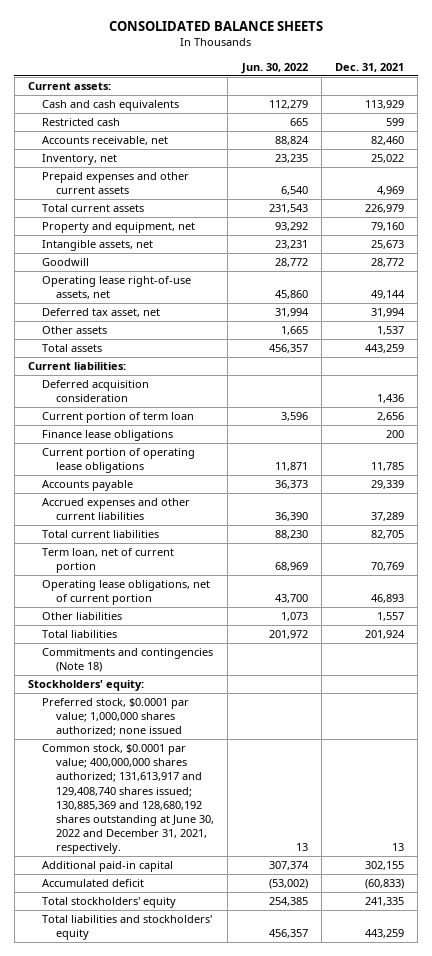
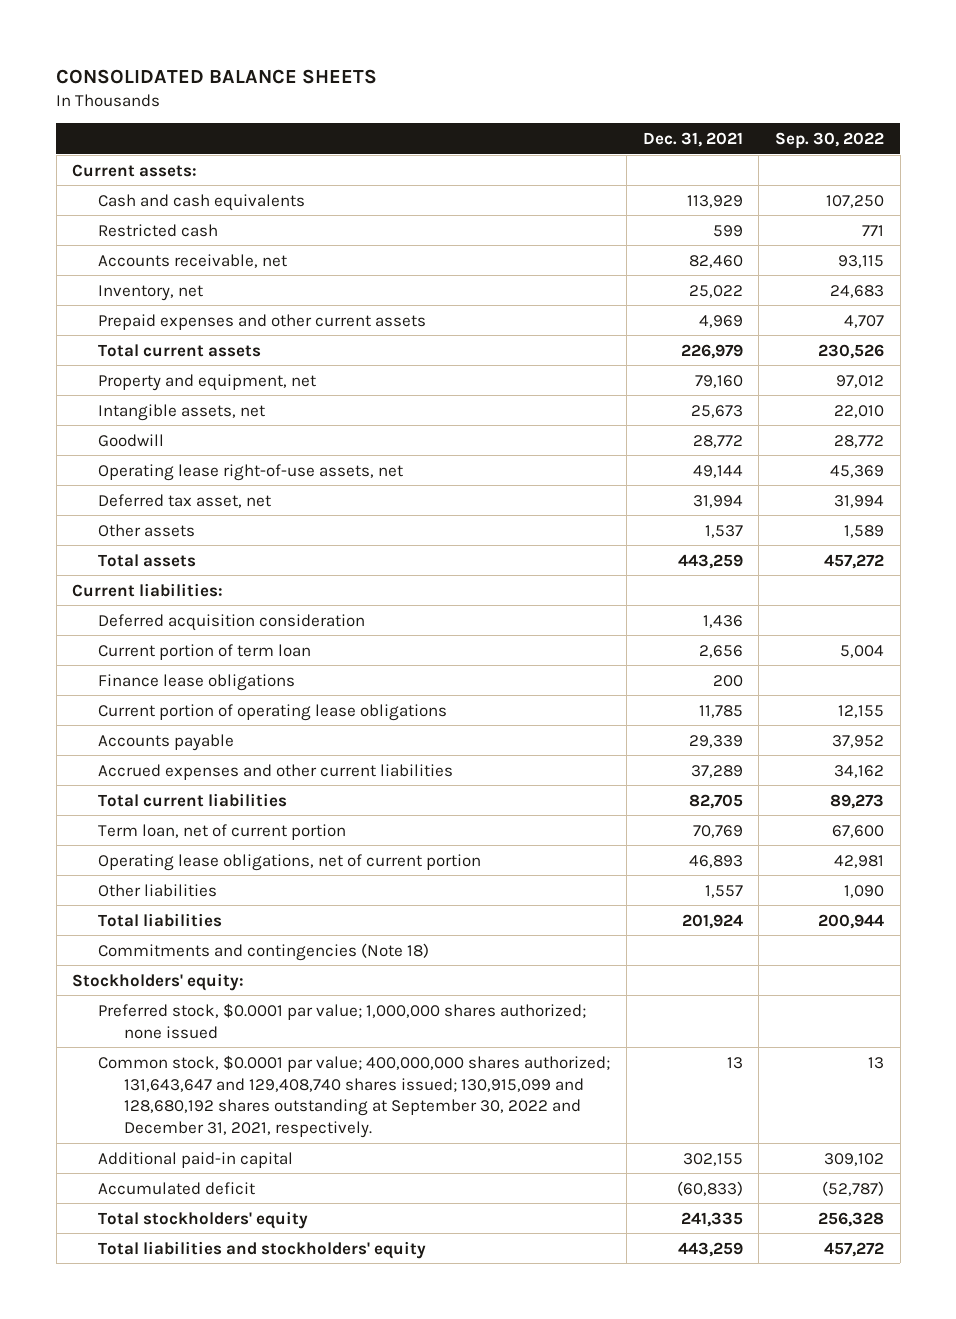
[240,62,308,74] Jun. 30, 2022 -> none
none -> [774,131,884,149] Sep. 30, 2022
[41,744,215,855] Common stock, $0.0001 par value; 400,000,000 shares authorized; 131,613,917 and 129,408,740 shares issued; 130,885,369 and 128,680,192 shares outstanding at June 30, 2022 and December 31, 2021, respectively. -> [98,1054,611,1139] Common stock, $0.0001 par value; 400,000,000 shares authorized; 131,643,647 and 129,408,740 shares issued; 130,915,099 and 128,680,192 shares outstanding at September 30, 2022 and December 31, 2021, respectively.

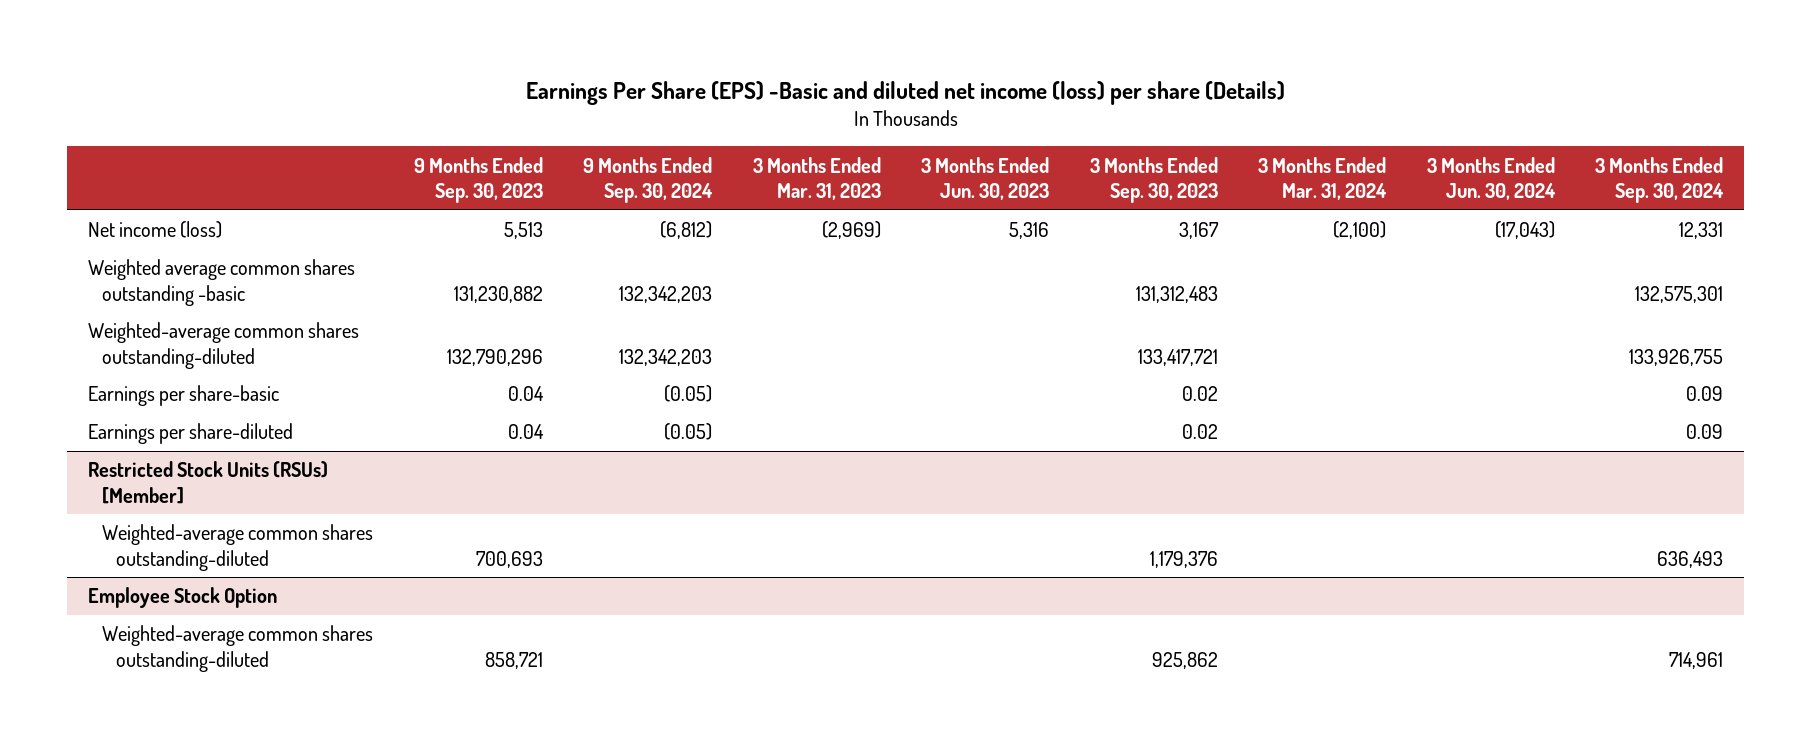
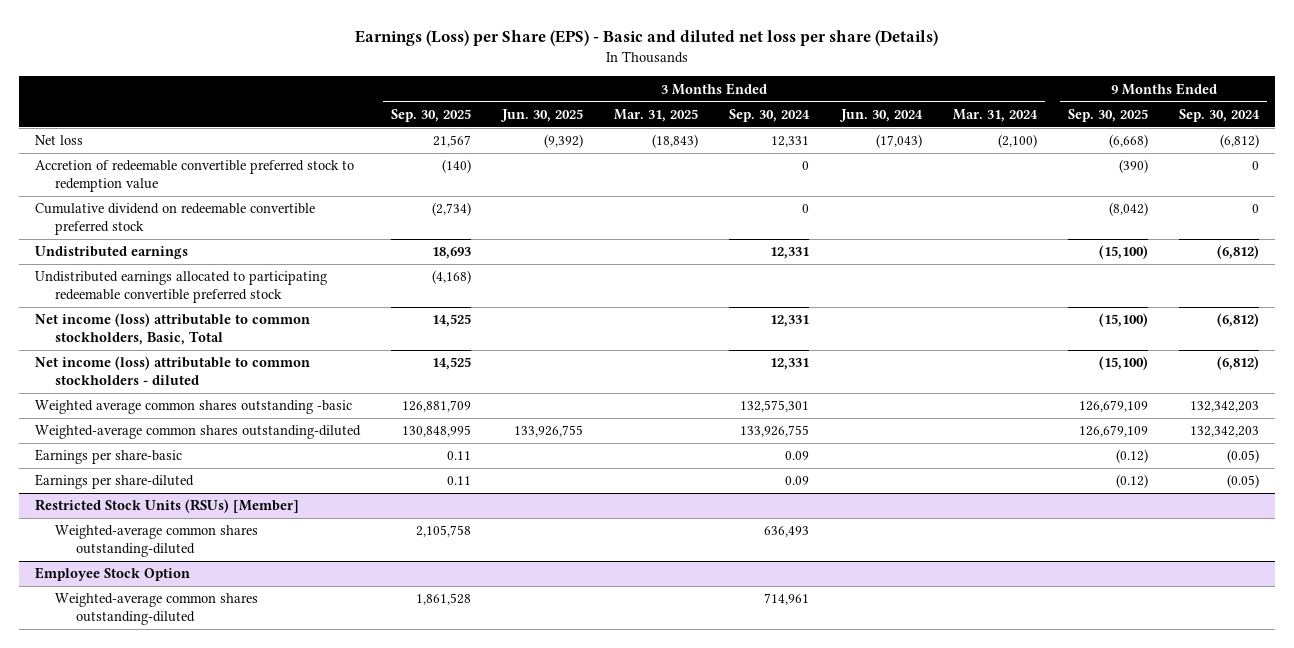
[525,80,1285,105] Earnings Per Share (EPS) -Basic and diluted net income (loss) per share (Details) -> [354,29,938,46] Earnings (Loss) per Share (EPS) - Basic and diluted net loss per share (Details)
[413,156,543,204] 9 Months Ended Sep. 30, 2023 -> none
[752,156,881,201] 3 Months Ended Mar. 31, 2023 -> none
[921,156,1050,201] 3 Months Ended Jun. 30, 2023 -> none
[1089,156,1218,204] 3 Months Ended Sep. 30, 2023 -> none
none -> [390,109,471,123] Sep. 30, 2025
none -> [499,109,583,123] Jun. 30, 2025
none -> [614,109,699,123] Mar. 31, 2025
none -> [1068,109,1149,123] Sep. 30, 2025
[87,221,222,239] Net income (loss) -> [34,135,83,146] Net loss
none -> [34,160,354,192] Accretion of redeemable convertible preferred stock to redemption value
none -> [34,203,315,235] Cumulative dividend on redeemable convertible preferred stock
none -> [34,246,188,260] Undistributed earnings
none -> [34,271,327,303] Undistributed earnings allocated to participating redeemable convertible preferred stock
none -> [34,313,310,345] Net income (loss) attributable to common stockholders, Basic, Total
none -> [34,356,310,385] Net income (loss) attributable to common stockholders - diluted

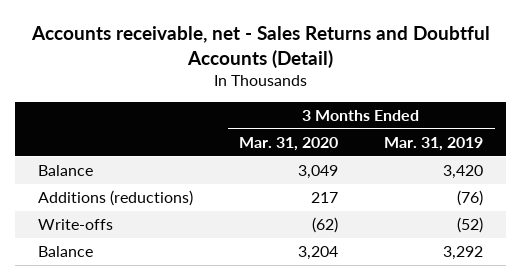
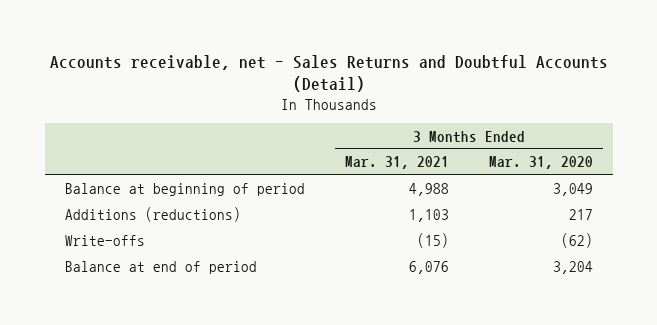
[384,137,484,152] Mar. 31, 2019 -> none
none -> [344,156,449,170] Mar. 31, 2021
[38,165,94,177] Balance -> [64,183,305,197] Balance at beginning of period
[38,246,94,258] Balance -> [64,261,257,275] Balance at end of period

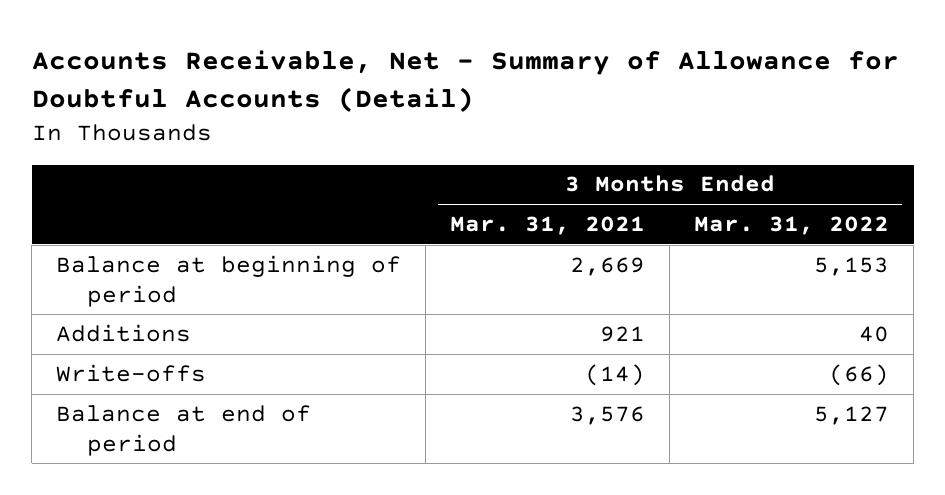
[49,54,608,93] Accounts receivable, net - Sales Returns and Doubtful Accounts (Detail) -> [31,50,899,113] Accounts Receivable, Net - Summary of Allowance for Doubtful Accounts (Detail)
[488,156,593,170] Mar. 31, 2020 -> none
none -> [694,215,890,235] Mar. 31, 2022
[408,183,449,197] 4,988 -> [570,256,646,276] 2,669
[64,207,241,223] Additions (reductions) -> [56,323,192,342] Additions
[408,209,449,223] 1,103 -> [600,325,646,342] 921
[416,233,449,249] (15) -> [585,363,646,386] (14)
[408,261,449,275] 6,076 -> [570,405,646,425] 3,576

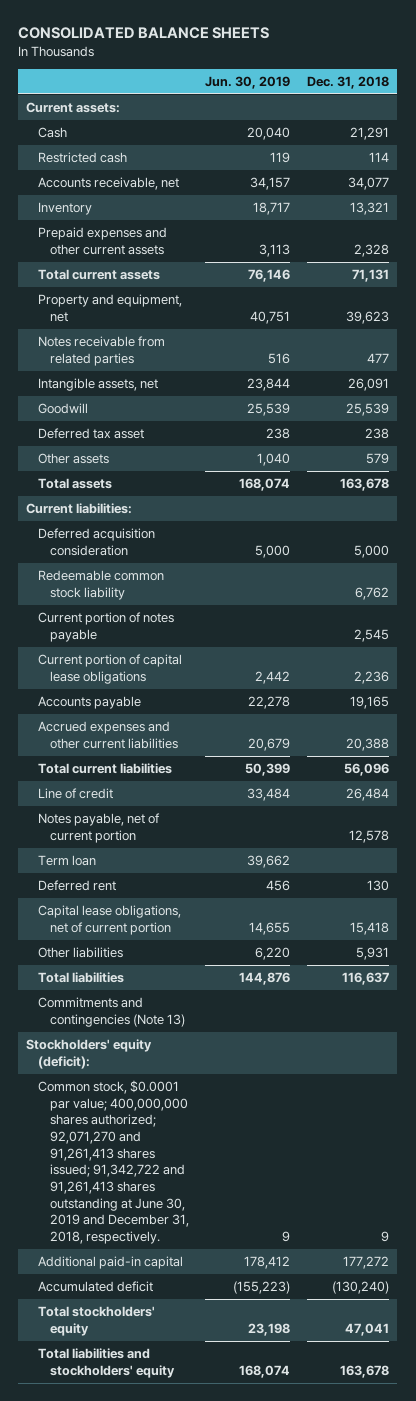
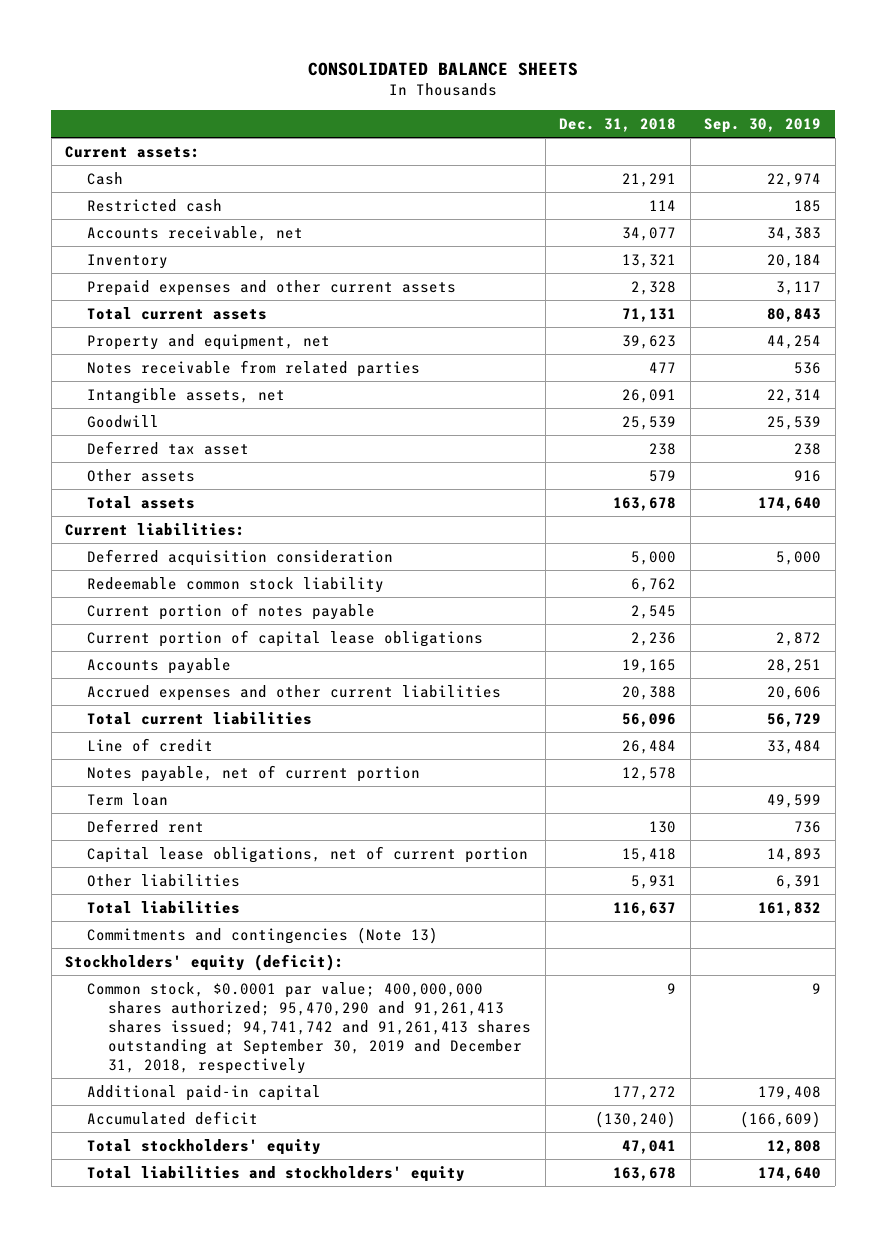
[205,75,291,89] Jun. 30, 2019 -> none
none -> [704,118,822,134] Sep. 30, 2019
[38,1080,189,1244] Common stock, $0.0001 par value; 400,000,000 shares authorized; 92,071,270 and 91,261,413 shares issued; 91,342,722 and 91,261,413 shares outstanding at June 30, 2019 and December 31, 2018, respectively. -> [86,981,532,1074] Common stock, $0.0001 par value; 400,000,000 shares authorized; 95,470,290 and 91,261,413 shares issued; 94,741,742 and 91,261,413 shares outstanding at September 30, 2019 and December 31, 2018, respectively

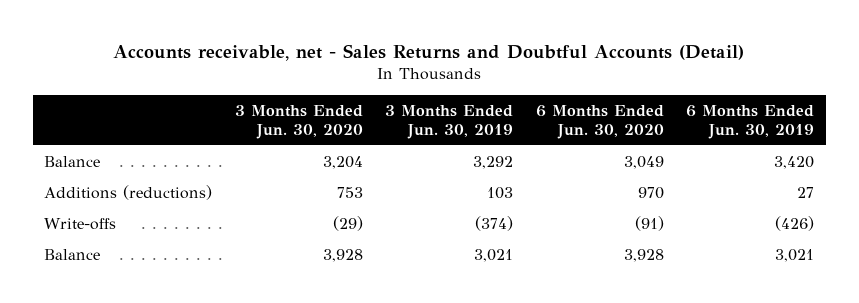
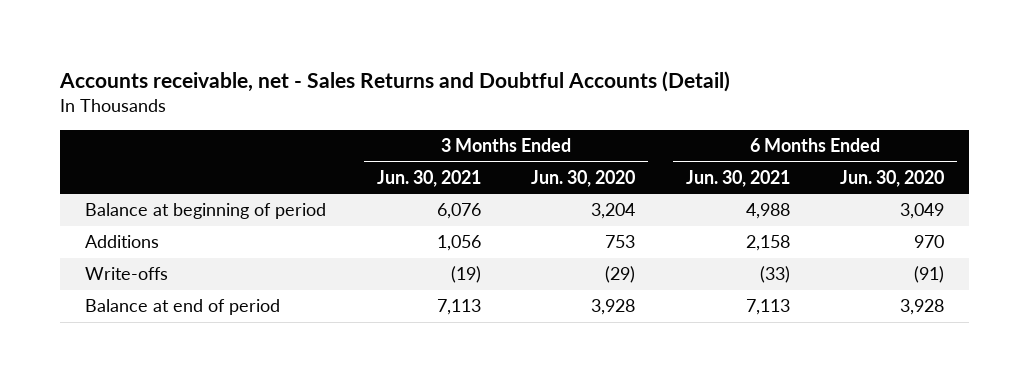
[385,105,514,139] 3 Months Ended Jun. 30, 2019 -> none
[686,105,815,139] 6 Months Ended Jun. 30, 2019 -> none
none -> [376,169,481,187] Jun. 30, 2021
none -> [685,169,790,187] Jun. 30, 2021
[44,155,101,167] Balance -> [85,203,327,220] Balance at beginning of period
[44,184,213,200] Additions (reductions) -> [85,235,160,249] Additions
[44,248,101,260] Balance -> [85,299,281,316] Balance at end of period

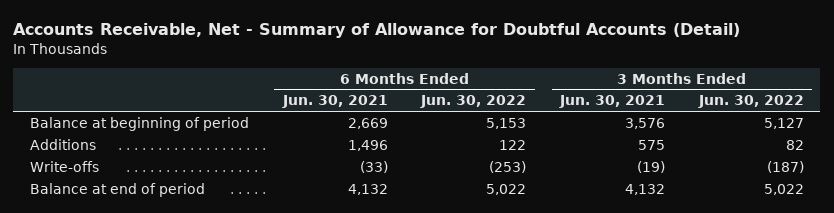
[59,70,731,92] Accounts receivable, net - Sales Returns and Doubtful Accounts (Detail) -> [13,22,741,38] Accounts Receivable, Net - Summary of Allowance for Doubtful Accounts (Detail)
[531,169,636,187] Jun. 30, 2020 -> none
[839,169,944,187] Jun. 30, 2020 -> none
none -> [420,95,527,109] Jun. 30, 2022
none -> [697,95,804,109] Jun. 30, 2022
[436,203,481,220] 6,076 -> [625,117,666,129] 3,576
[745,203,790,220] 4,988 -> [347,117,388,129] 2,669
[436,235,481,252] 1,056 -> [638,139,666,150] 575
[745,235,790,252] 2,158 -> [347,139,388,151] 1,496
[436,299,481,316] 7,113 -> [625,183,666,195] 4,132
[745,299,790,316] 7,113 -> [347,183,388,195] 4,132

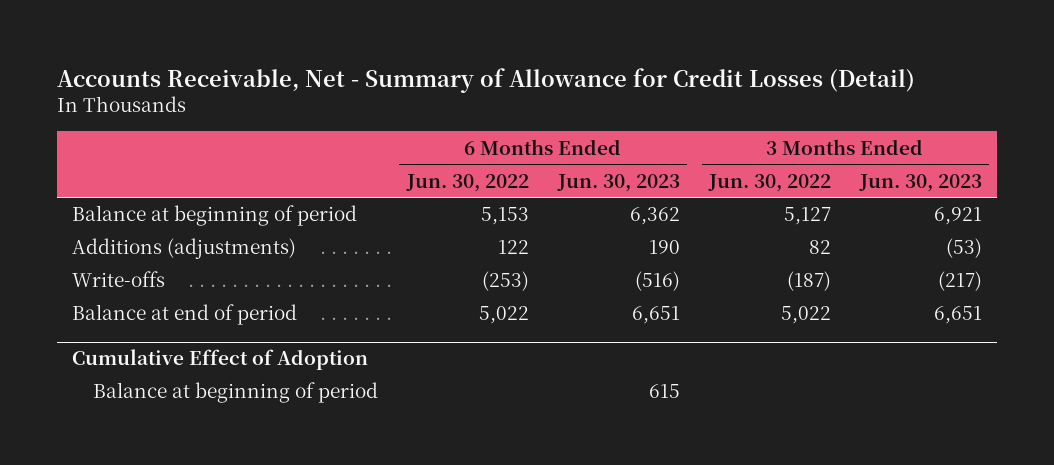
[13,22,741,38] Accounts Receivable, Net - Summary of Allowance for Doubtful Accounts (Detail) -> [57,67,916,93] Accounts Receivable, Net - Summary of Allowance for Credit Losses (Detail)
[281,95,388,109] Jun. 30, 2021 -> none
[559,95,666,109] Jun. 30, 2021 -> none
none -> [556,173,680,192] Jun. 30, 2023
none -> [859,173,983,192] Jun. 30, 2023
[30,138,97,150] Additions -> [71,238,296,260] Additions (adjustments)
none -> [71,349,368,371] Cumulative Effect of Adoption
none -> [92,382,378,404] Balance at beginning of period

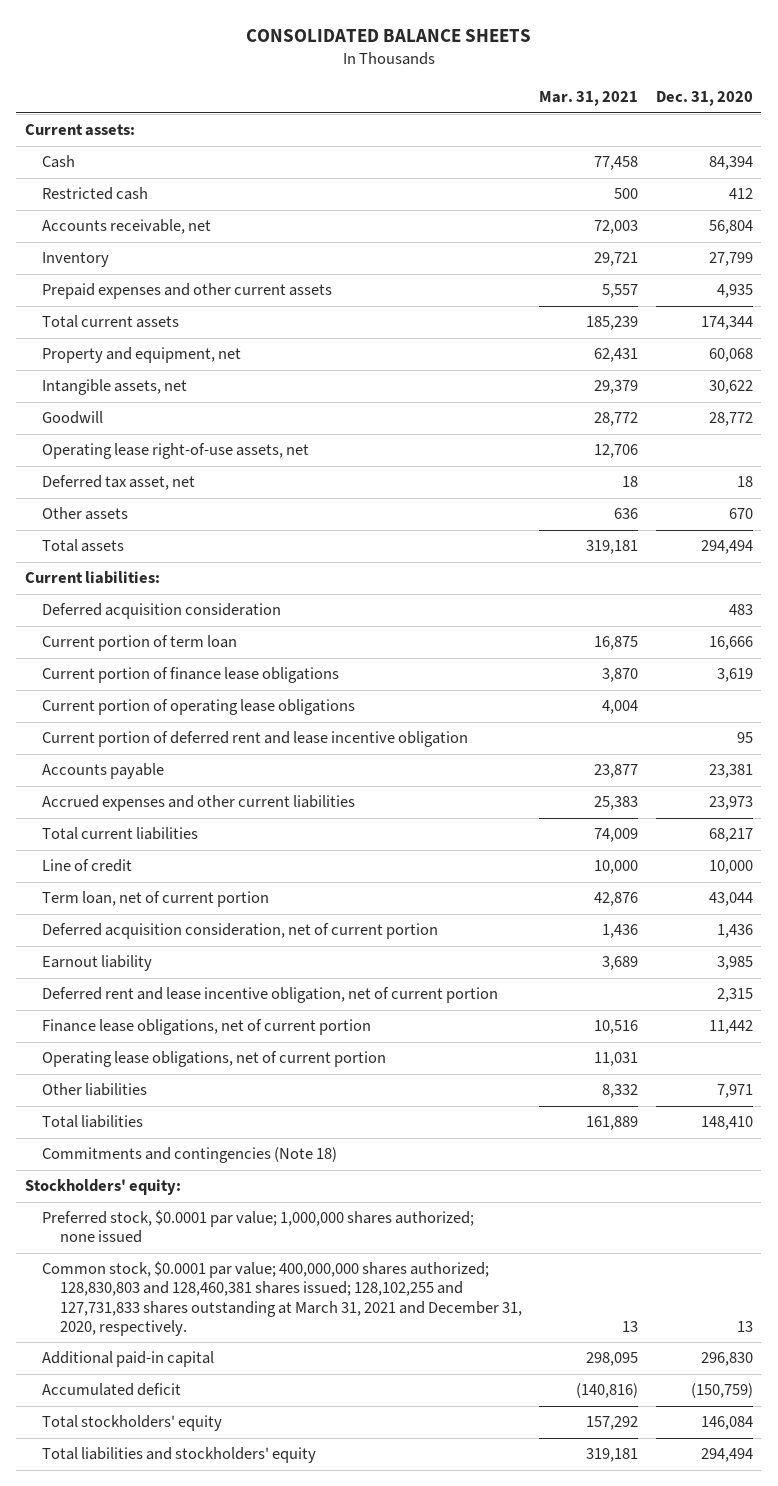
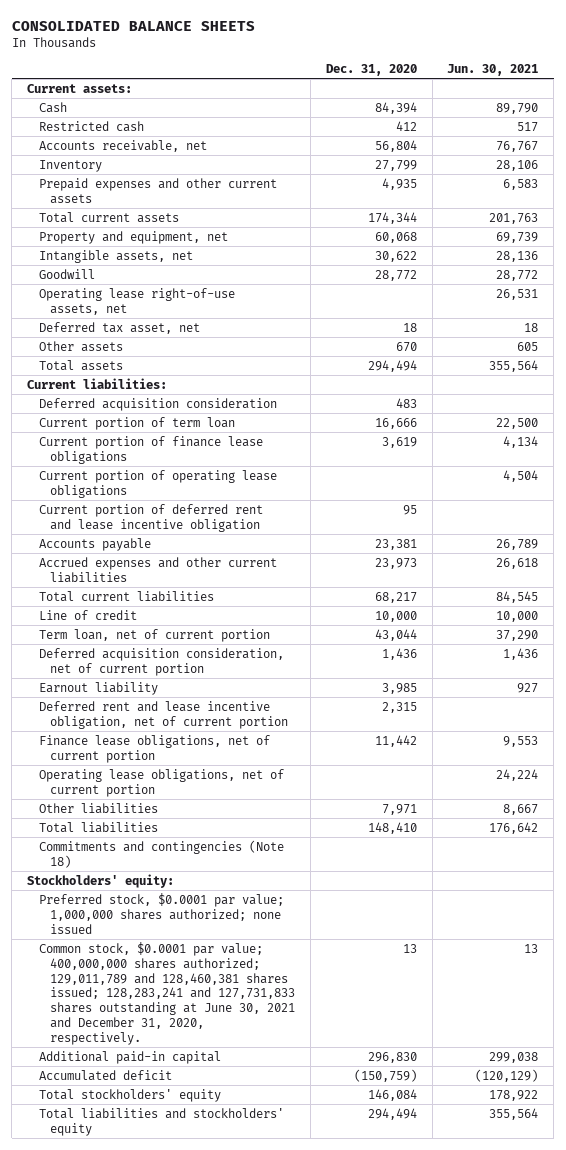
[539,91,639,107] Mar. 31, 2021 -> none
none -> [447,63,539,76] Jun. 30, 2021
[42,1261,522,1336] Common stock, $0.0001 par value; 400,000,000 shares authorized; 128,830,803 and 128,460,381 shares issued; 128,102,255 and 127,731,833 shares outstanding at March 31, 2021 and December 31, 2020, respectively. -> [38,941,296,1046] Common stock, $0.0001 par value; 400,000,000 shares authorized; 129,011,789 and 128,460,381 shares issued; 128,283,241 and 127,731,833 shares outstanding at June 30, 2021 and December 31, 2020, respectively.

